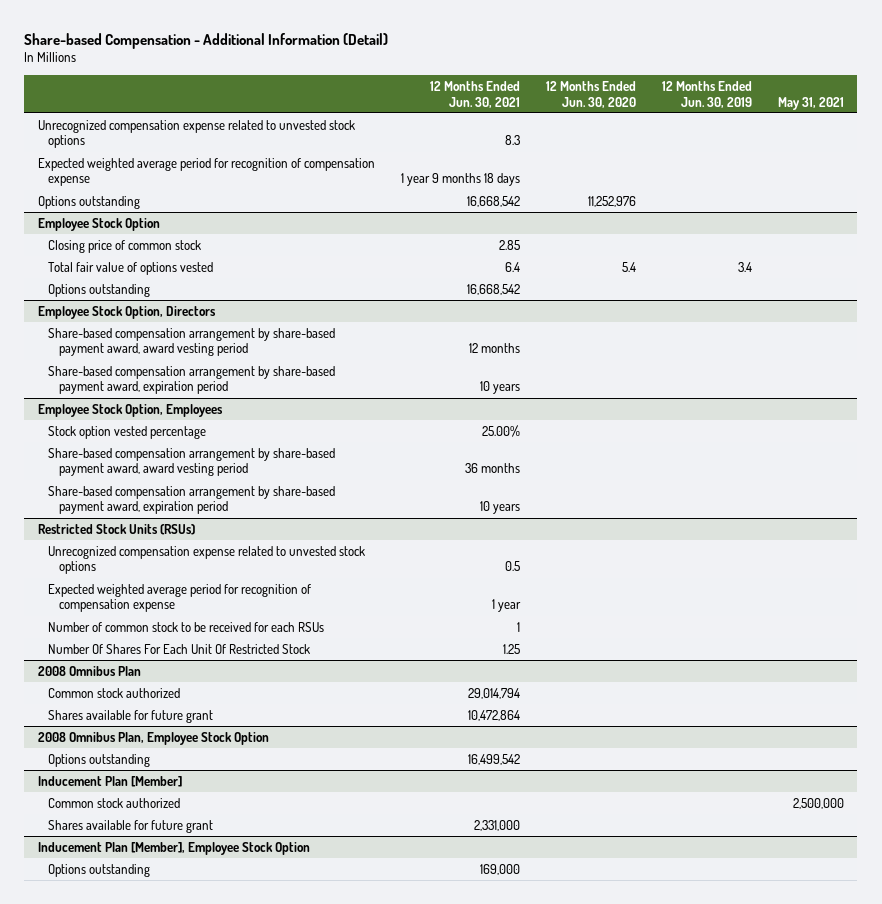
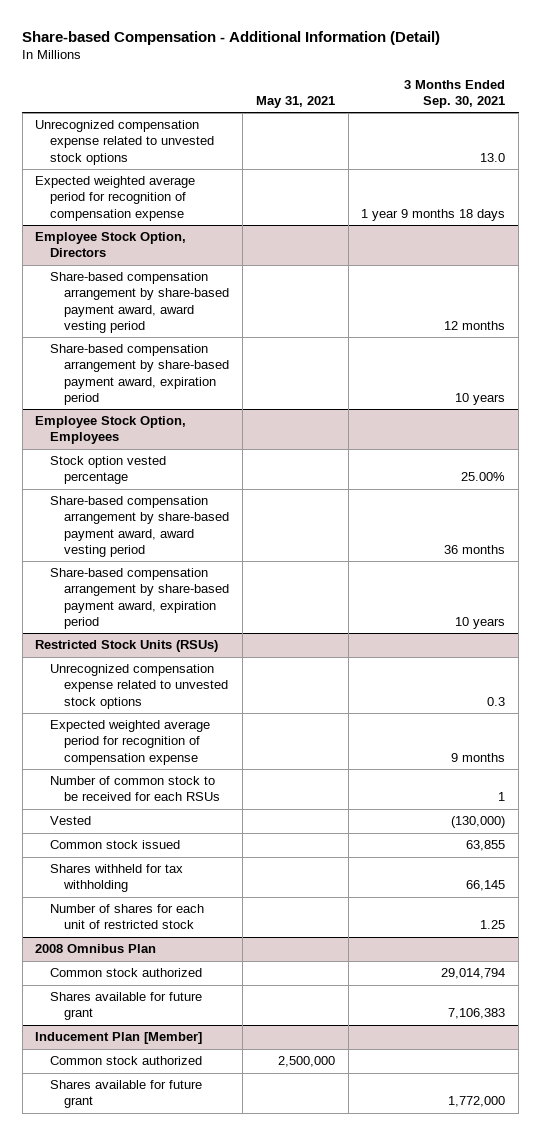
[429,81,520,108] 12 Months Ended Jun. 30, 2021 -> none
[545,81,636,108] 12 Months Ended Jun. 30, 2020 -> none
[662,81,753,108] 12 Months Ended Jun. 30, 2019 -> none
none -> [404,79,506,108] 3 Months Ended Sep. 30, 2021
[37,195,140,209] Options outstanding -> none
[37,217,160,231] Employee Stock Option -> none
[48,239,202,253] Closing price of common stock -> none
[48,261,214,275] Total fair value of options vested -> none
[48,283,151,297] Options outstanding -> none
none -> [49,816,91,826] Vested
none -> [49,840,180,850] Common stock issued
none -> [49,864,183,893] Shares withheld for tax withholding
[48,643,311,654] Number Of Shares For Each Unit Of Restricted Stock -> [49,904,204,930] Number of shares for each unit of restricted stock
[37,731,269,745] 2008 Omnibus Plan, Employee Stock Option -> none
[48,753,151,767] Options outstanding -> none
[37,841,310,855] Inducement Plan [Member], Employee Stock Option -> none
[48,863,151,877] Options outstanding -> none

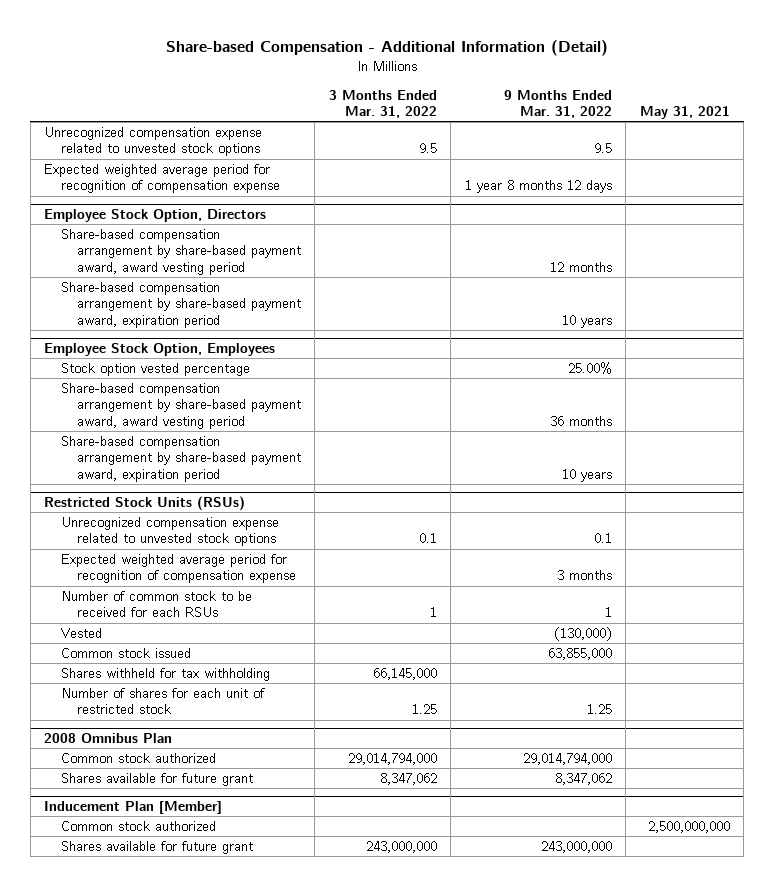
[404,79,506,108] 3 Months Ended Sep. 30, 2021 -> none
none -> [328,89,437,119] 3 Months Ended Mar. 31, 2022
none -> [503,89,612,119] 9 Months Ended Mar. 31, 2022
[277,1056,335,1068] 2,500,000 -> [647,820,730,833] 2,500,000,000

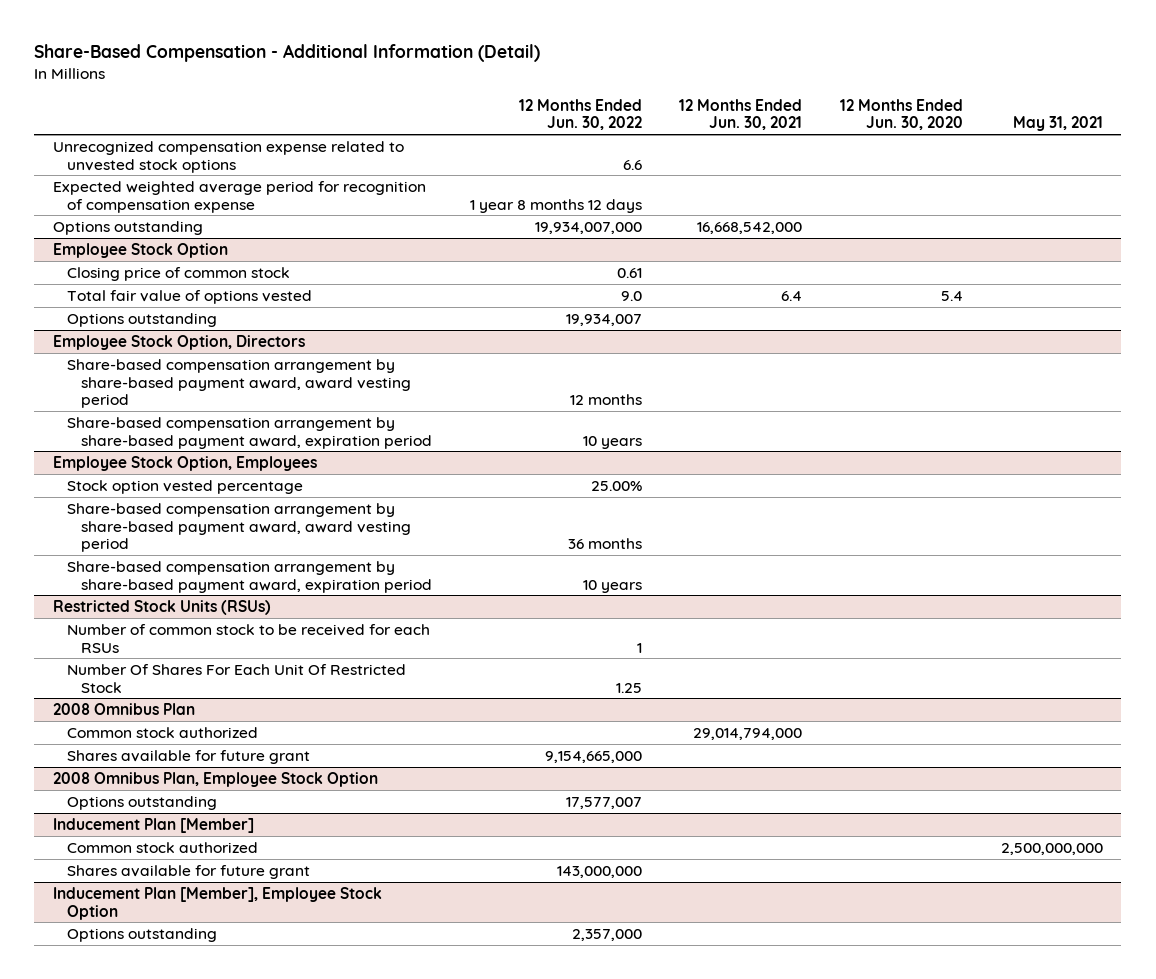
[166,40,609,57] Share-based Compensation - Additional Information (Detail) -> [34,43,541,62] Share-Based Compensation - Additional Information (Detail)
[328,89,437,119] 3 Months Ended Mar. 31, 2022 -> none
[503,89,612,119] 9 Months Ended Mar. 31, 2022 -> none
none -> [518,98,642,131] 12 Months Ended Jun. 30, 2022
none -> [679,98,803,131] 12 Months Ended Jun. 30, 2021
none -> [839,98,963,131] 12 Months Ended Jun. 30, 2020
none -> [52,220,203,235] Options outstanding
none -> [52,242,228,258] Employee Stock Option
none -> [66,266,290,281] Closing price of common stock
none -> [66,289,312,304] Total fair value of options vested
none -> [66,312,217,327] Options outstanding
[60,516,279,547] Unrecognized compensation expense related to unvested stock options -> none
[60,553,296,584] Expected weighted average period for recognition of compensation expense -> none
[60,627,102,638] Vested -> none
[60,647,191,658] Common stock issued -> none
[60,667,270,681] Shares withheld for tax withholding -> none
[60,687,265,715] Number of shares for each unit of restricted stock -> [66,663,406,693] Number Of Shares For Each Unit Of Restricted Stock
none -> [52,771,378,787] 2008 Omnibus Plan, Employee Stock Option
none -> [66,795,217,810] Options outstanding
none -> [52,886,382,920] Inducement Plan [Member], Employee Stock Option
none -> [66,927,217,942] Options outstanding

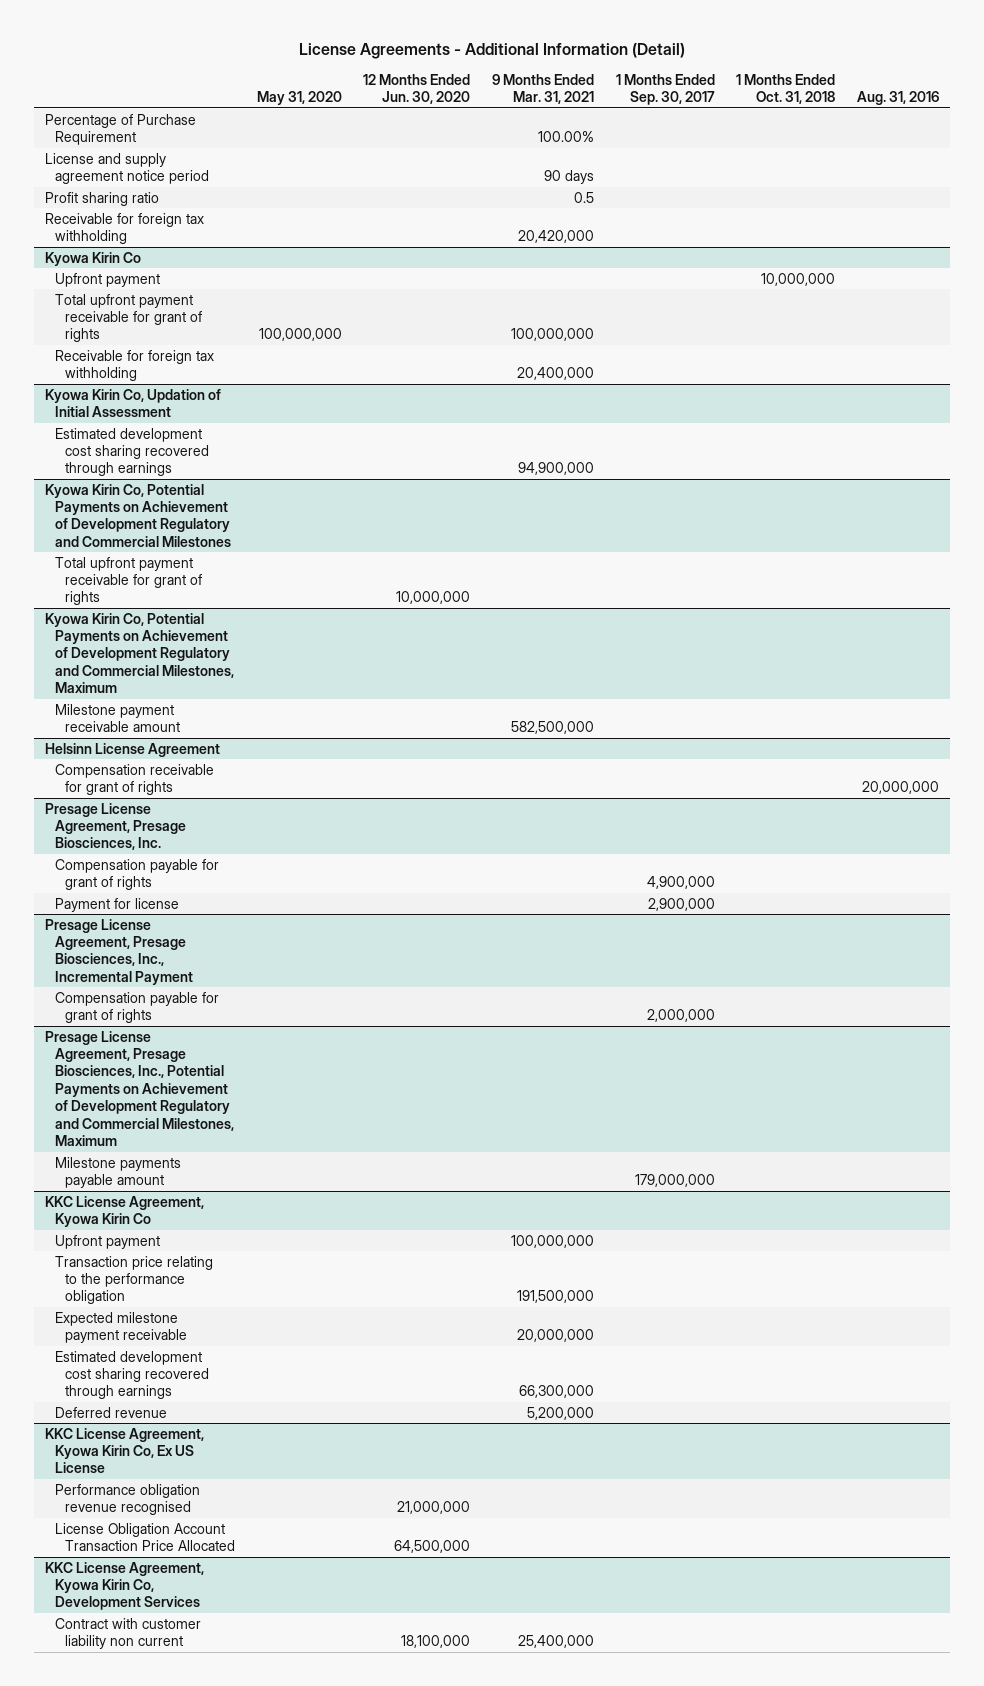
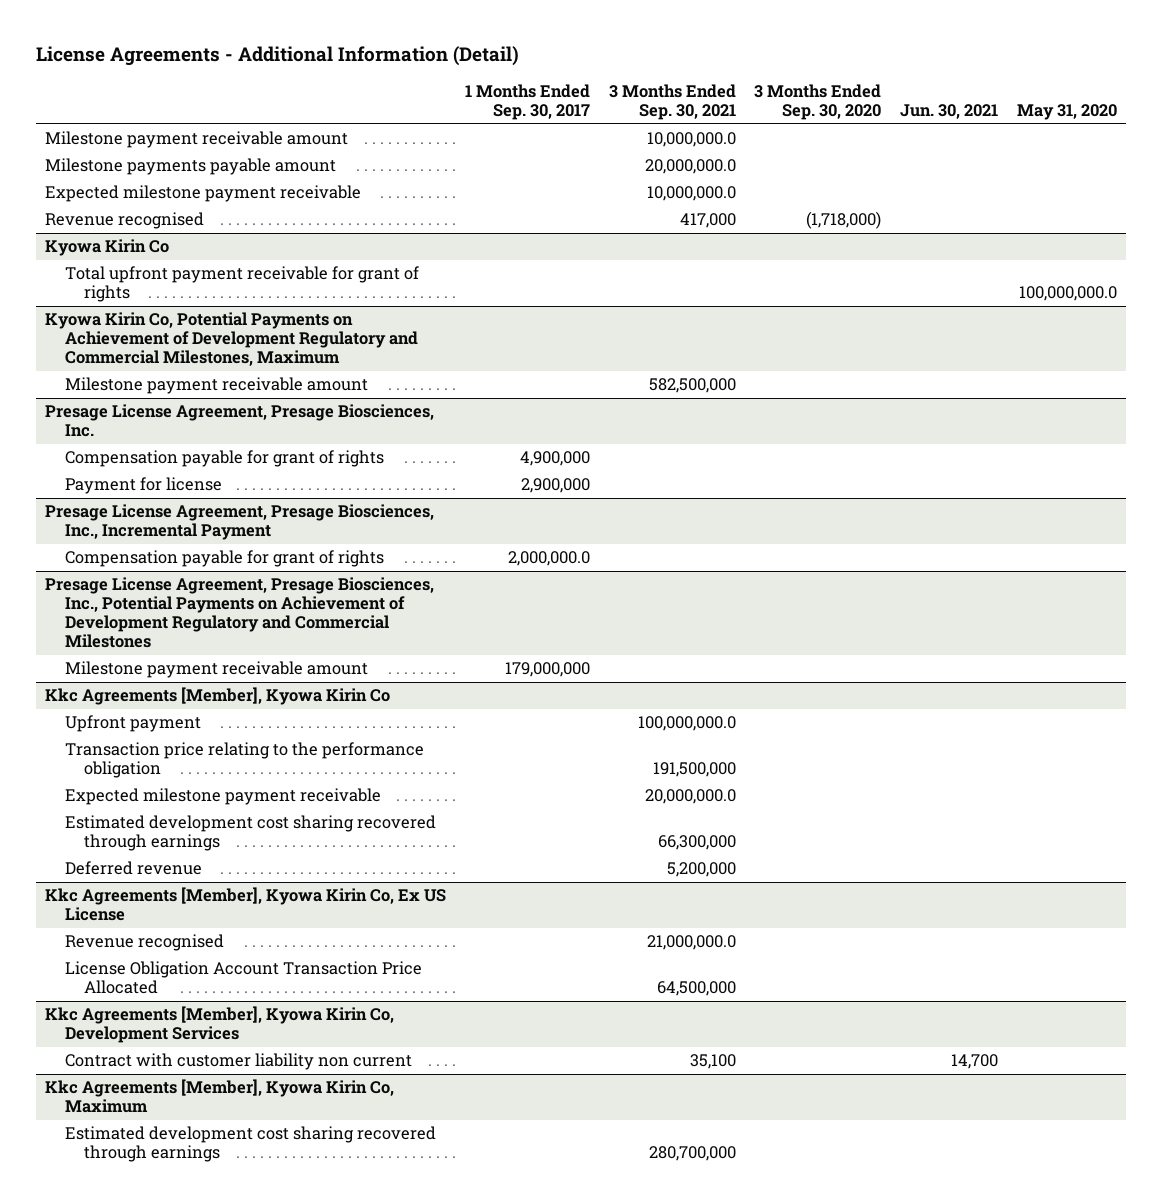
[363,73,471,105] 12 Months Ended Jun. 30, 2020 -> none
[492,73,595,105] 9 Months Ended Mar. 31, 2021 -> none
[736,73,836,105] 1 Months Ended Oct. 31, 2018 -> none
[856,91,939,106] Aug. 31, 2016 -> none
none -> [608,84,736,121] 3 Months Ended Sep. 30, 2021
none -> [754,84,882,121] 3 Months Ended Sep. 30, 2020
none -> [900,104,999,120] Jun. 30, 2021
[44,113,196,146] Percentage of Purchase Requirement -> none
[44,152,209,185] License and supply agreement notice period -> none
[44,191,159,206] Profit sharing ratio -> none
[44,212,204,245] Receivable for foreign tax withholding -> none
none -> [45,131,349,149] Milestone payment receivable amount
none -> [45,158,337,176] Milestone payments payable amount
none -> [45,185,362,203] Expected milestone payment receivable
none -> [45,212,205,230] Revenue recognised
[54,272,160,287] Upfront payment -> none
[54,349,214,382] Receivable for foreign tax withholding -> none
[44,388,221,418] Kyowa Kirin Co, Updation of Initial Assessment -> none
[54,427,210,477] Estimated development cost sharing recovered through earnings -> none
[44,483,231,547] Kyowa Kirin Co, Potential Payments on Achievement of Development Regulatory and Commercial Milestones -> none
[54,556,203,606] Total upfront payment receivable for grant of rights -> none
[258,328,342,342] 100,000,000 -> [1019,286,1118,302] 100,000,000.0
[44,742,220,757] Helsinn License Agreement -> none
[54,763,214,796] Compensation receivable for grant of rights -> none
[646,1009,715,1023] 2,000,000 -> [507,551,590,567] 2,000,000.0
[44,1030,234,1147] Presage License Agreement, Presage Biosciences, Inc., Potential Payments on Achievement of Development Regulatory and Commercial Milestones, Maximum -> [45,577,435,649] Presage License Agreement, Presage Biosciences, Inc., Potential Payments on Achievement of Development Regulatory and Commercial Milestones
[54,1156,181,1189] Milestone payments payable amount -> [64,661,368,679] Milestone payment receivable amount
[44,1195,204,1228] KKC License Agreement, Kyowa Kirin Co -> [45,687,391,706] Kkc Agreements [Member], Kyowa Kirin Co
[44,1427,204,1474] KKC License Agreement, Kyowa Kirin Co, Ex US License -> [45,887,447,922] Kkc Agreements [Member], Kyowa Kirin Co, Ex US License
[54,1483,200,1516] Performance obligation revenue recognised -> [64,934,224,952] Revenue recognised
[44,1561,204,1611] KKC License Agreement, Kyowa Kirin Co, Development Services -> [45,1006,395,1044] Kkc Agreements [Member], Kyowa Kirin Co, Development Services
none -> [45,1079,395,1114] Kkc Agreements [Member], Kyowa Kirin Co, Maximum
none -> [64,1126,436,1163] Estimated development cost sharing recovered through earnings

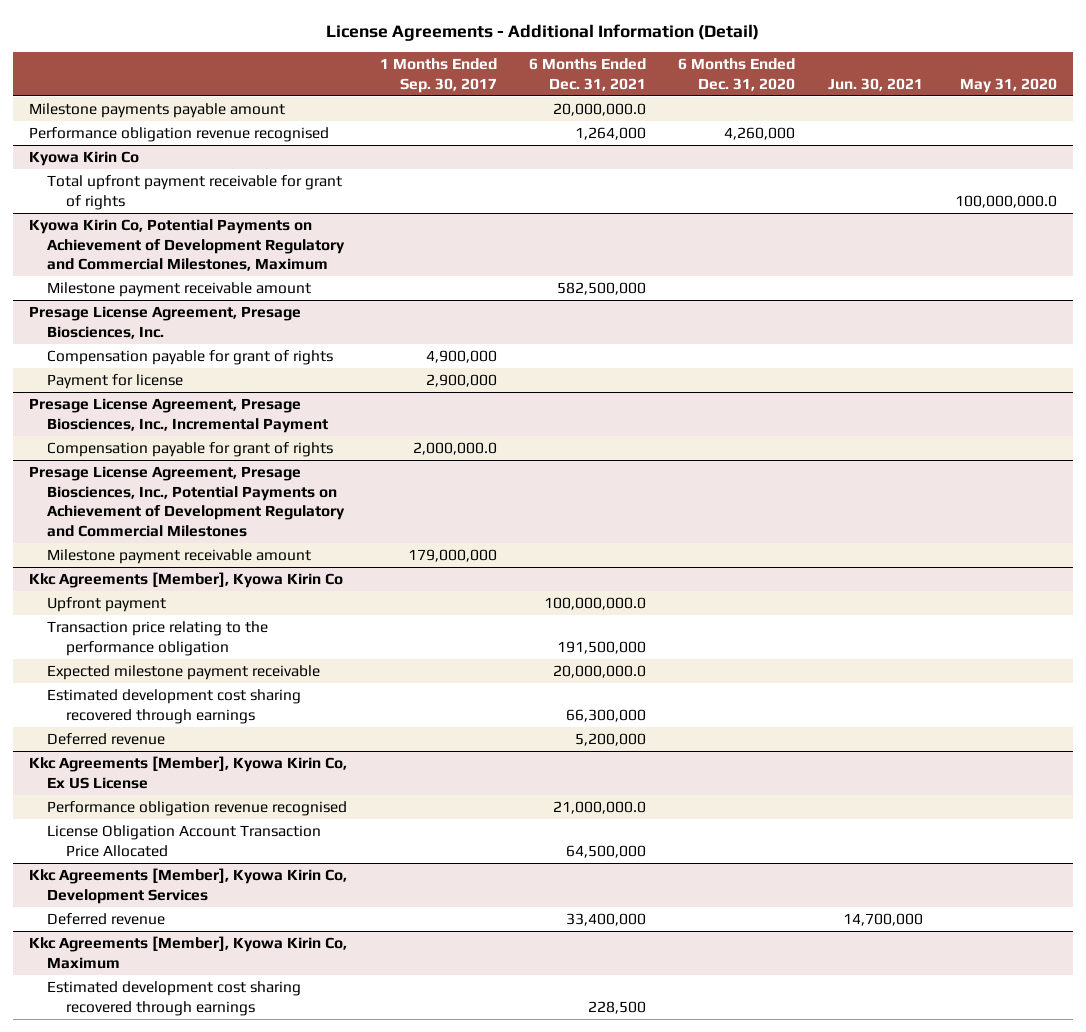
[608,84,736,121] 3 Months Ended Sep. 30, 2021 -> none
[754,84,882,121] 3 Months Ended Sep. 30, 2020 -> none
none -> [529,58,647,91] 6 Months Ended Dec. 31, 2021
none -> [678,58,796,91] 6 Months Ended Dec. 31, 2020
[45,131,349,149] Milestone payment receivable amount -> none
[45,185,362,203] Expected milestone payment receivable -> none
[45,212,205,230] Revenue recognised -> [29,127,330,143] Performance obligation revenue recognised
[64,934,224,952] Revenue recognised -> [47,801,348,817] Performance obligation revenue recognised
[64,1053,412,1071] Contract with customer liability non current -> none
none -> [47,913,166,926] Deferred revenue

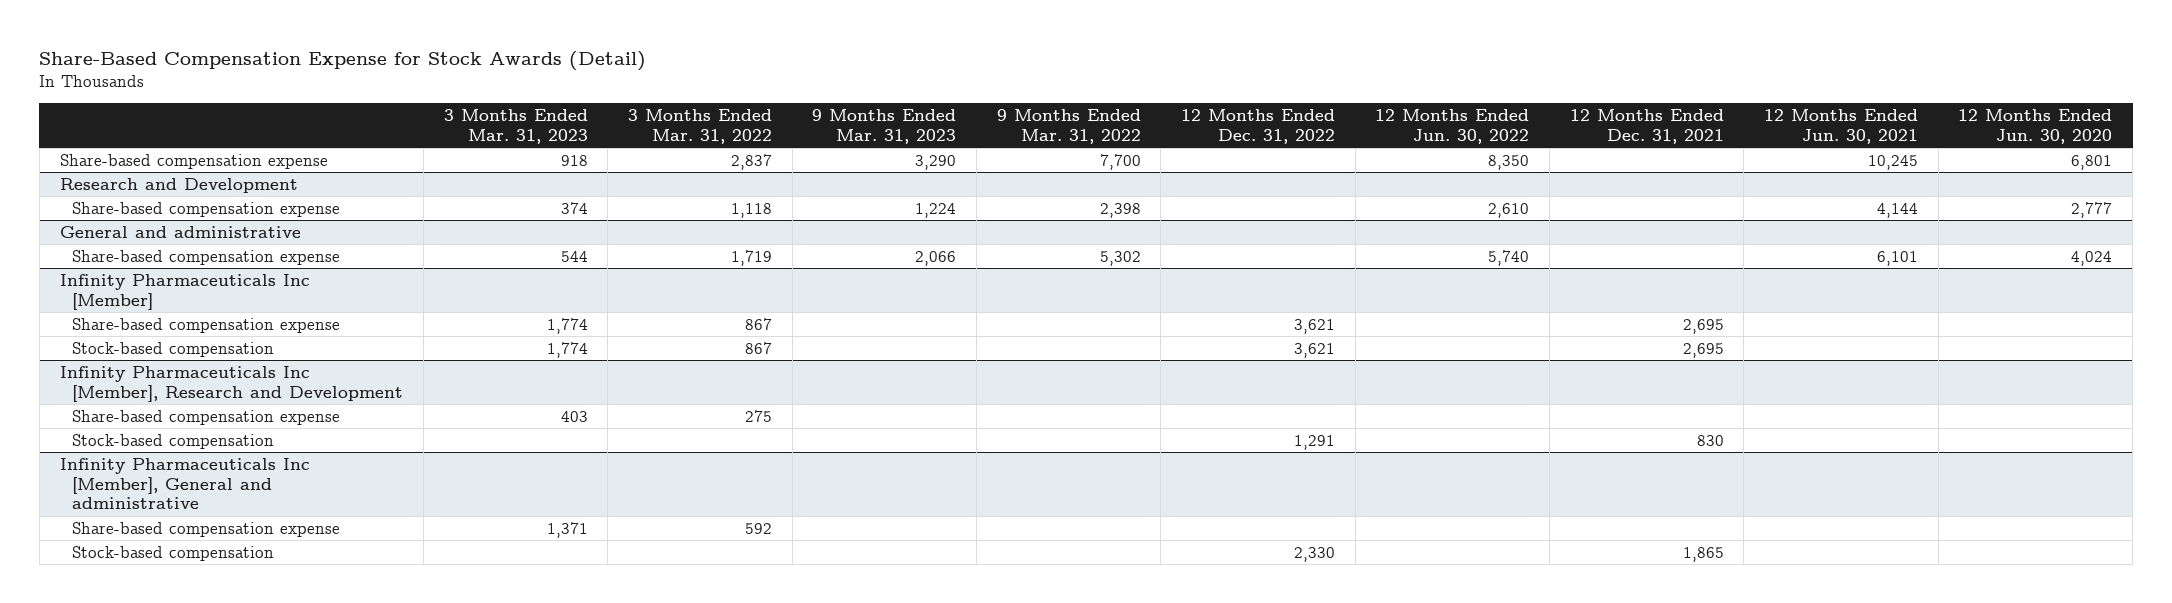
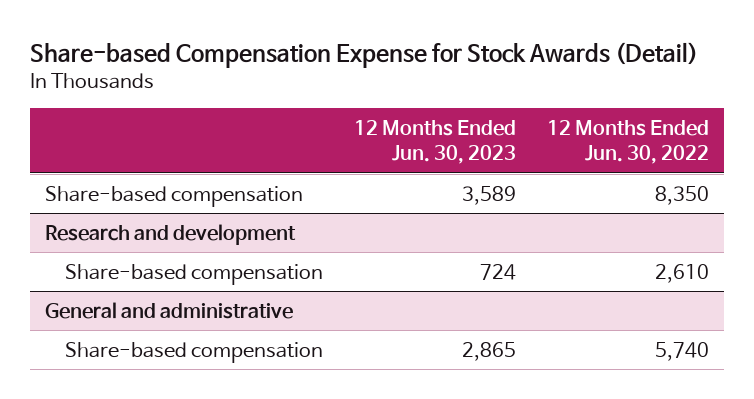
[39,50,647,71] Share-Based Compensation Expense for Stock Awards (Detail) -> [29,42,698,69] Share-based Compensation Expense for Stock Awards (Detail)
[443,109,588,144] 3 Months Ended Mar. 31, 2023 -> none
[628,109,773,144] 3 Months Ended Mar. 31, 2022 -> none
[812,109,957,144] 9 Months Ended Mar. 31, 2023 -> none
[996,109,1141,144] 9 Months Ended Mar. 31, 2022 -> none
[1181,109,1336,144] 12 Months Ended Dec. 31, 2022 -> none
[1569,109,1724,144] 12 Months Ended Dec. 31, 2021 -> none
[1764,109,1919,144] 12 Months Ended Jun. 30, 2021 -> none
[1958,109,2113,144] 12 Months Ended Jun. 30, 2020 -> none
none -> [353,120,516,165] 12 Months Ended Jun. 30, 2023
[59,153,328,169] Share-based compensation expense -> [45,185,304,207] Share-based compensation
[59,177,298,193] Research and Development -> [45,223,297,245] Research and development
[72,201,341,217] Share-based compensation expense -> [64,263,323,285] Share-based compensation
[59,273,310,310] Infinity Pharmaceuticals Inc [Member] -> none
[72,317,341,333] Share-based compensation expense -> none
[72,341,275,357] Stock-based compensation -> none
[59,365,404,402] Infinity Pharmaceuticals Inc [Member], Research and Development -> none
[72,409,341,425] Share-based compensation expense -> none
[72,433,275,449] Stock-based compensation -> none
[59,457,310,510] Infinity Pharmaceuticals Inc [Member], General and administrative -> none
[72,521,341,537] Share-based compensation expense -> none
[72,545,275,561] Stock-based compensation -> none
[72,249,341,265] Share-based compensation expense -> [64,341,323,363] Share-based compensation

